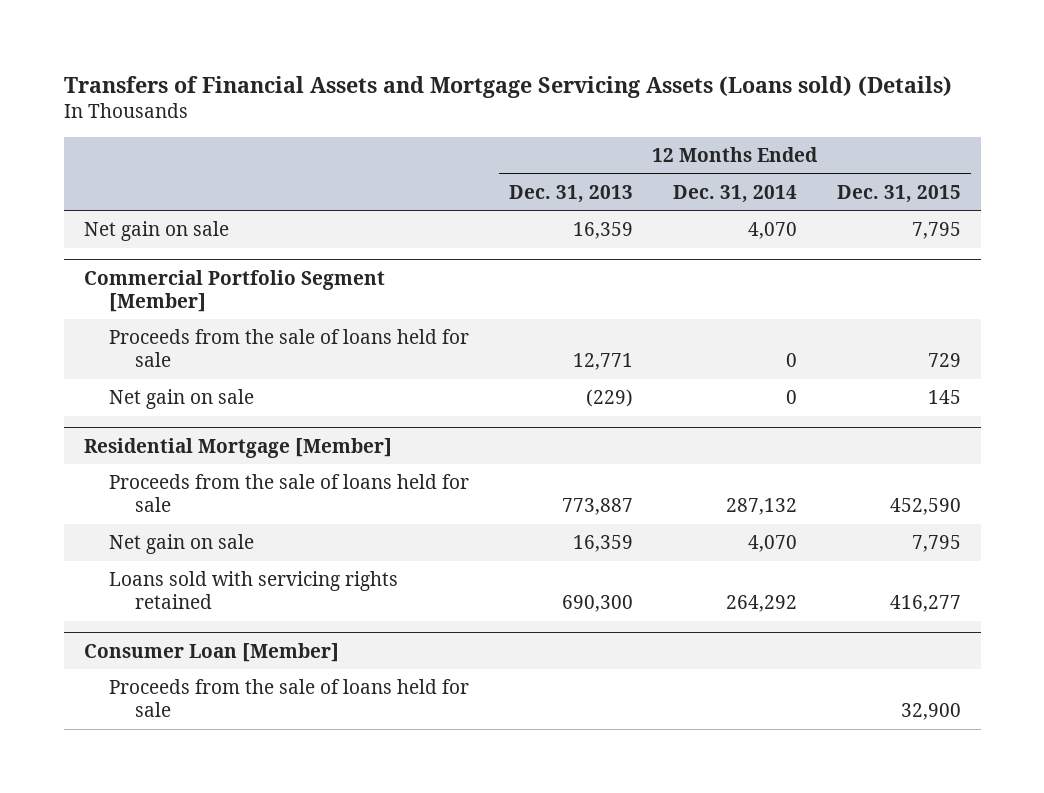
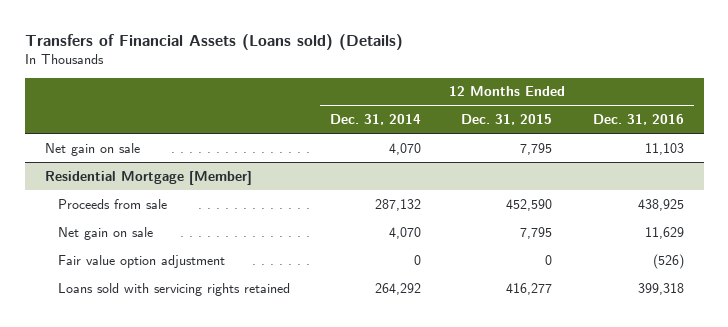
[63,75,952,98] Transfers of Financial Assets and Mortgage Servicing Assets (Loans sold) (Details) -> [24,33,403,50] Transfers of Financial Assets (Loans sold) (Details)
[509,184,634,203] Dec. 31, 2013 -> none
none -> [592,114,684,126] Dec. 31, 2016
[83,269,385,313] Commercial Portfolio Segment [Member] -> none
[109,329,470,368] Proceeds from the sale of loans held for sale -> none
[109,389,255,410] Net gain on sale -> none
[109,474,470,513] Proceeds from the sale of loans held for sale -> [57,198,167,209] Proceeds from sale
none -> [57,254,225,268] Fair value option adjustment
[83,642,339,662] Consumer Loan [Member] -> none
[109,679,470,718] Proceeds from the sale of loans held for sale -> none

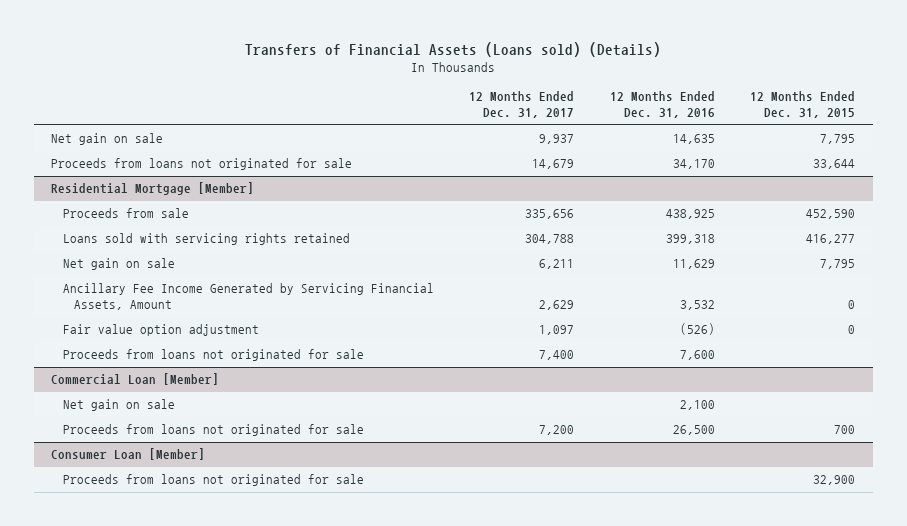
[329,114,421,126] Dec. 31, 2014 -> none
none -> [469,91,575,119] 12 Months Ended Dec. 31, 2017
[644,142,684,155] 11,103 -> [672,134,715,145] 14,635
none -> [51,158,353,171] Proceeds from loans not originated for sale
[57,282,290,296] Loans sold with servicing rights retained -> [62,233,350,246] Loans sold with servicing rights retained
none -> [62,283,434,311] Ancillary Fee Income Generated by Servicing Financial Assets, Amount
none -> [62,349,364,362] Proceeds from loans not originated for sale
none -> [51,373,220,386] Commercial Loan [Member]
none -> [62,399,175,412] Net gain on sale
none -> [62,424,364,437] Proceeds from loans not originated for sale
none -> [51,448,206,461] Consumer Loan [Member]
none -> [62,474,364,487] Proceeds from loans not originated for sale

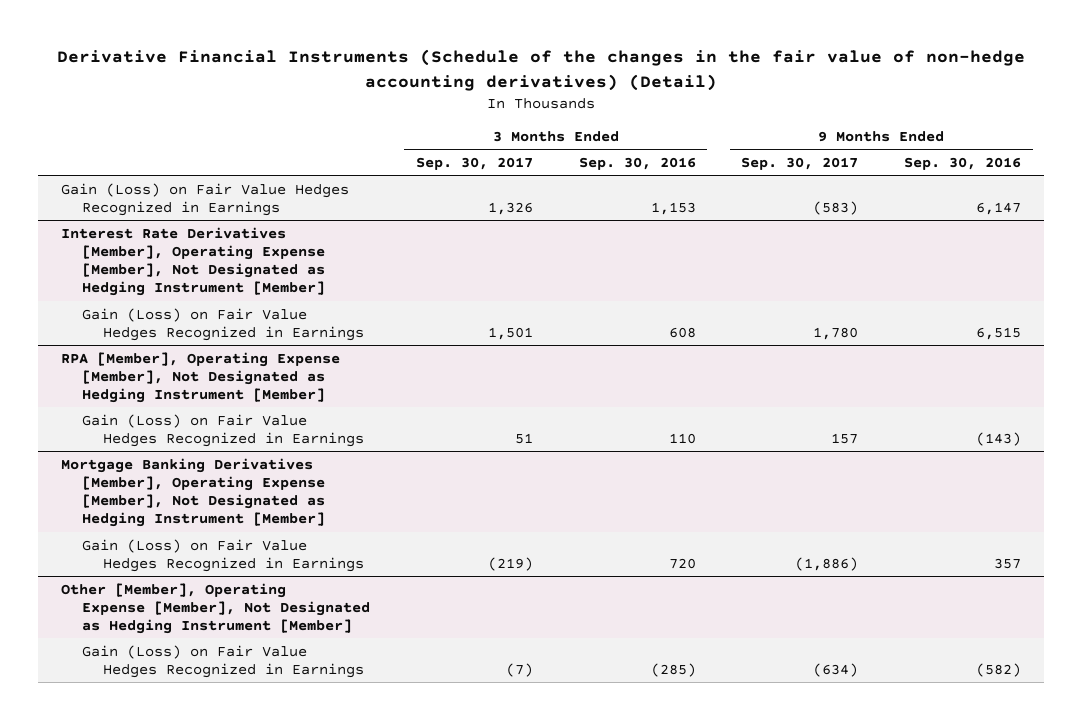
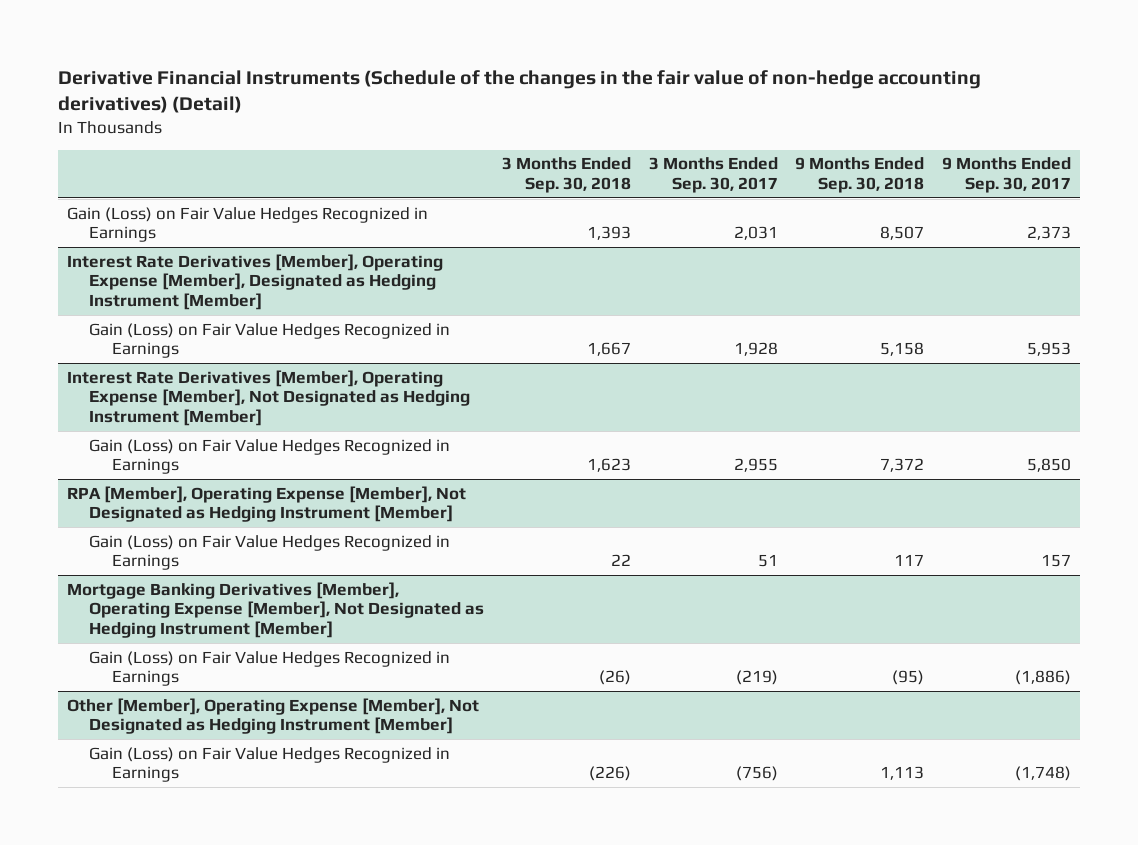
[578,156,696,170] Sep. 30, 2016 -> none
[904,156,1022,170] Sep. 30, 2016 -> none
none -> [501,157,631,194] 3 Months Ended Sep. 30, 2018
none -> [795,157,925,194] 9 Months Ended Sep. 30, 2018
[487,201,533,215] 1,326 -> [733,226,778,241] 2,031
[813,200,859,215] (583) -> [1027,226,1072,241] 2,373
none -> [66,253,443,311] Interest Rate Derivatives [Member], Operating Expense [Member], Designated as Hedging Instrument [Member]
none -> [89,322,451,359] Gain (Loss) on Fair Value Hedges Recognized in Earnings
[487,326,533,340] 1,501 -> [733,458,778,473] 2,955
[813,326,859,340] 1,780 -> [1027,458,1072,473] 5,850
[505,662,533,677] (7) -> [735,766,778,782] (756)
[813,662,859,677] (634) -> [1015,766,1072,782] (1,748)

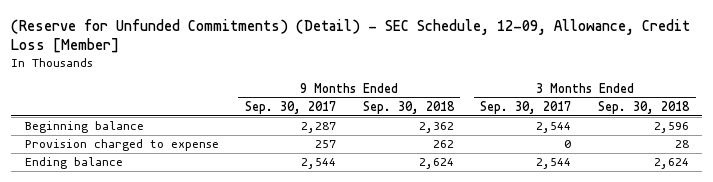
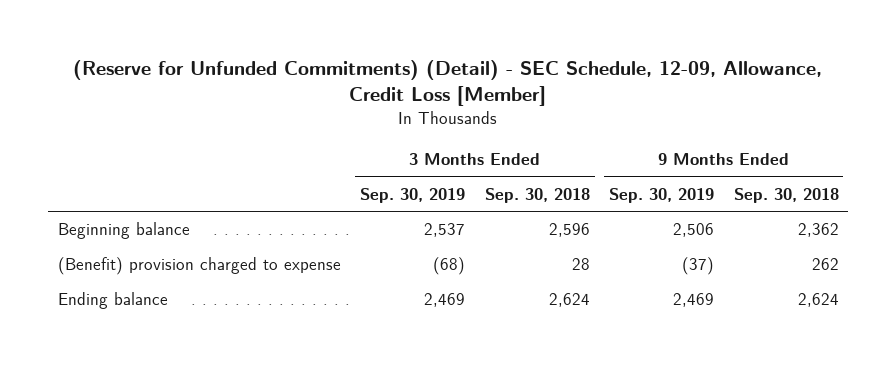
[245,101,337,115] Sep. 30, 2017 -> none
[480,101,572,115] Sep. 30, 2017 -> none
none -> [360,187,466,203] Sep. 30, 2019
none -> [609,187,715,203] Sep. 30, 2019
[24,139,219,152] Provision charged to expense -> [57,257,341,276] (Benefit) provision charged to expense

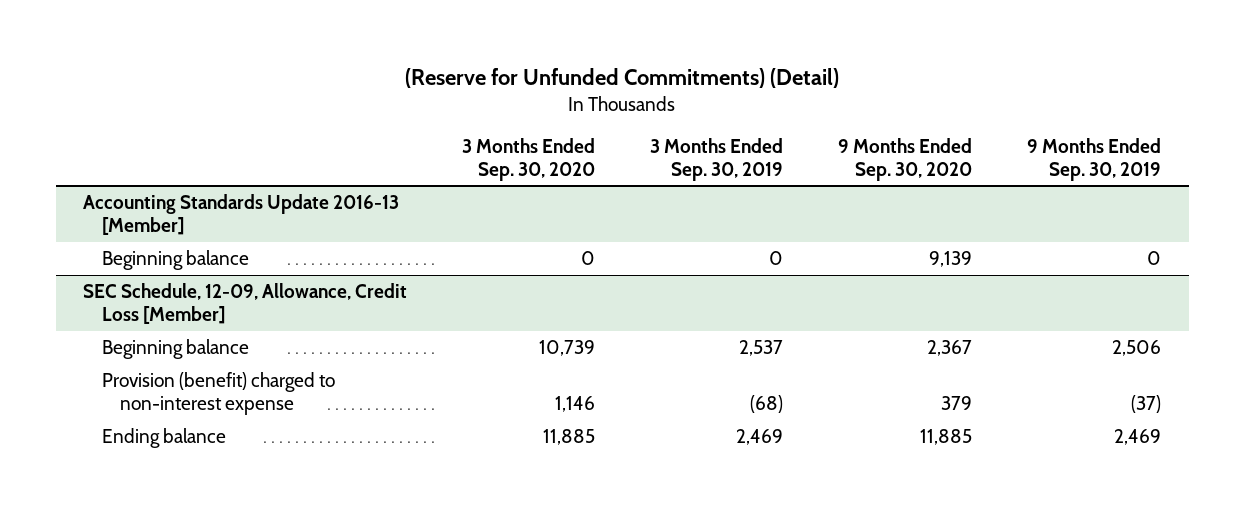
[73,59,823,107] (Reserve for Unfunded Commitments) (Detail) - SEC Schedule, 12-09, Allowance, Credit Loss [Member] -> [405,68,840,89] (Reserve for Unfunded Commitments) (Detail)
[484,187,590,203] Sep. 30, 2018 -> none
[733,187,839,203] Sep. 30, 2018 -> none
none -> [462,137,596,181] 3 Months Ended Sep. 30, 2020
none -> [838,137,973,181] 9 Months Ended Sep. 30, 2020
none -> [83,194,400,236] Accounting Standards Update 2016-13 [Member]
none -> [101,250,249,271] Beginning balance
none -> [83,283,408,325] SEC Schedule, 12-09, Allowance, Credit Loss [Member]
[57,257,341,276] (Benefit) provision charged to expense -> [101,372,335,416] Provision (benefit) charged to non-interest expense

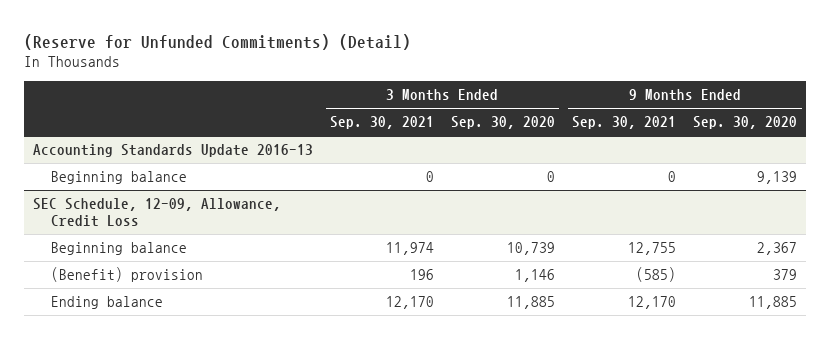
[650,137,784,181] 3 Months Ended Sep. 30, 2019 -> none
[1027,137,1162,181] 9 Months Ended Sep. 30, 2019 -> none
none -> [329,116,434,130] Sep. 30, 2021
none -> [572,116,677,130] Sep. 30, 2021
[83,194,400,236] Accounting Standards Update 2016-13 [Member] -> [32,144,313,158] Accounting Standards Update 2016-13
[83,283,408,325] SEC Schedule, 12-09, Allowance, Credit Loss [Member] -> [32,198,281,228] SEC Schedule, 12-09, Allowance, Credit Loss
[101,372,335,416] Provision (benefit) charged to non-interest expense -> [50,267,203,283] (Benefit) provision

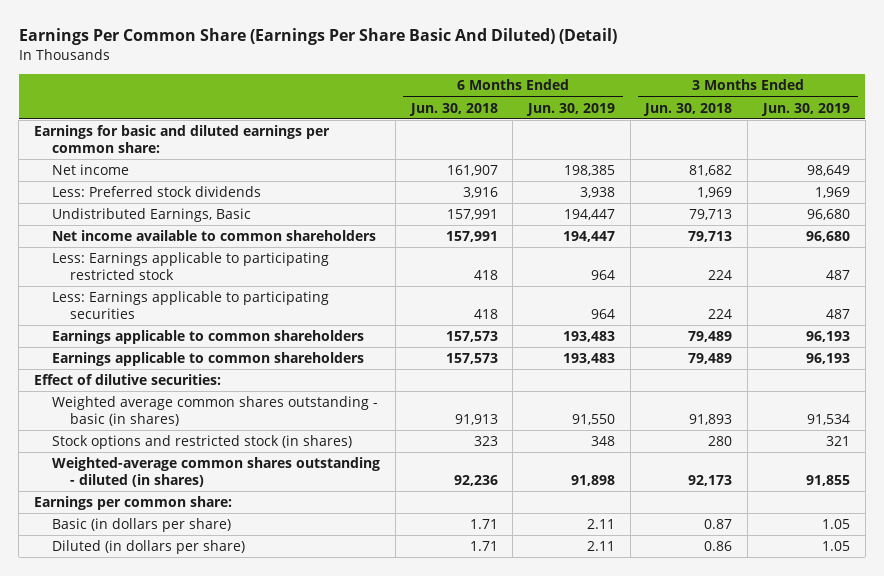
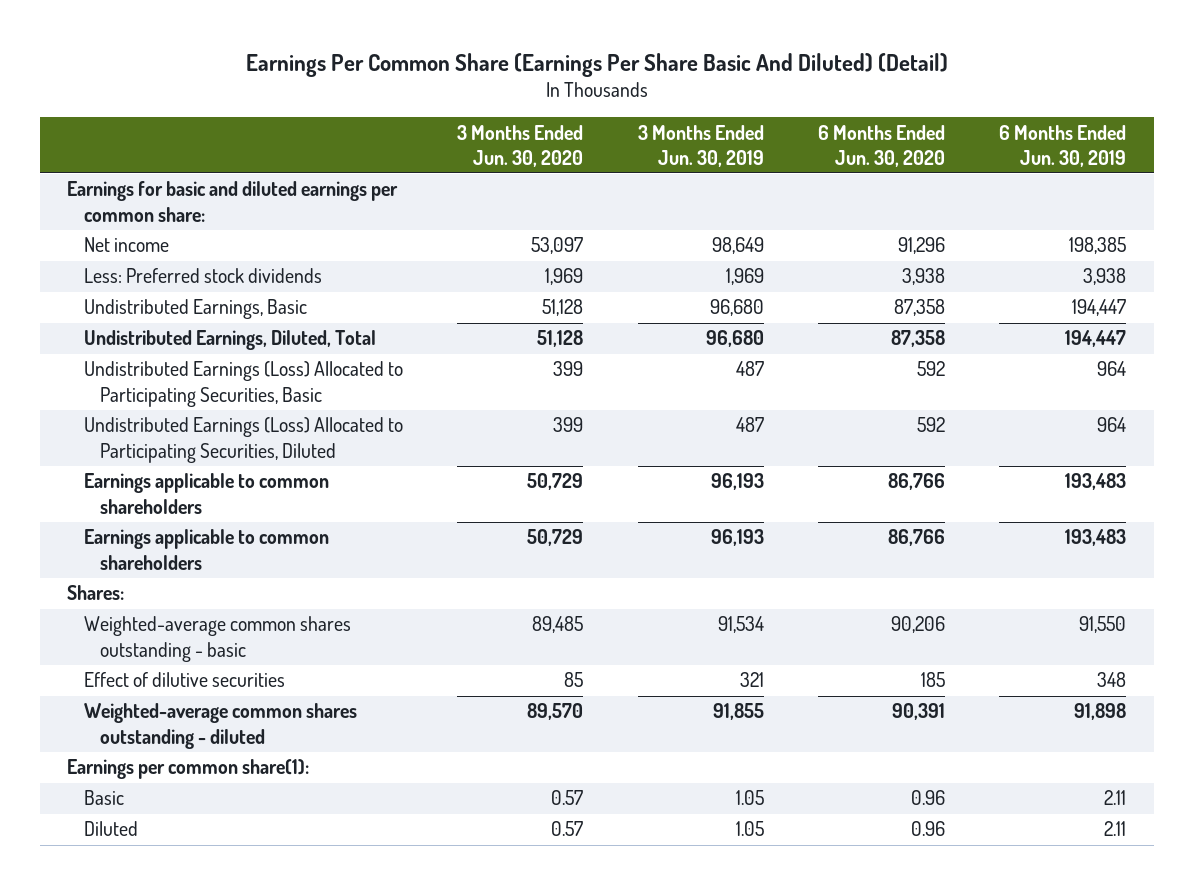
[408,102,498,116] Jun. 30, 2018 -> none
[643,102,733,116] Jun. 30, 2018 -> none
none -> [457,124,584,167] 3 Months Ended Jun. 30, 2020
none -> [818,124,946,167] 6 Months Ended Jun. 30, 2020
[52,230,377,242] Net income available to common shareholders -> [83,330,376,351] Undistributed Earnings, Diluted, Total
[52,252,330,280] Less: Earnings applicable to participating restricted stock -> [83,361,403,407] Undistributed Earnings (Loss) Allocated to Participating Securities, Basic
[52,291,330,319] Less: Earnings applicable to participating securities -> [83,417,403,463] Undistributed Earnings (Loss) Allocated to Participating Securities, Diluted
[34,374,222,386] Effect of dilutive securities: -> none
none -> [67,585,125,601] Shares:
[52,396,379,426] Weighted average common shares outstanding - basic (in shares) -> [83,616,351,662] Weighted-average common shares outstanding - basic
[52,435,353,450] Stock options and restricted stock (in shares) -> [83,672,285,688] Effect of dilutive securities
[52,457,381,487] Weighted-average common shares outstanding - diluted (in shares) -> [83,703,357,749] Weighted-average common shares outstanding - diluted
[34,496,233,511] Earnings per common share: -> [67,759,310,780] Earnings per common share(1):
[52,518,232,533] Basic (in dollars per share) -> [83,790,124,806] Basic
[52,540,246,555] Diluted (in dollars per share) -> [83,821,138,837] Diluted

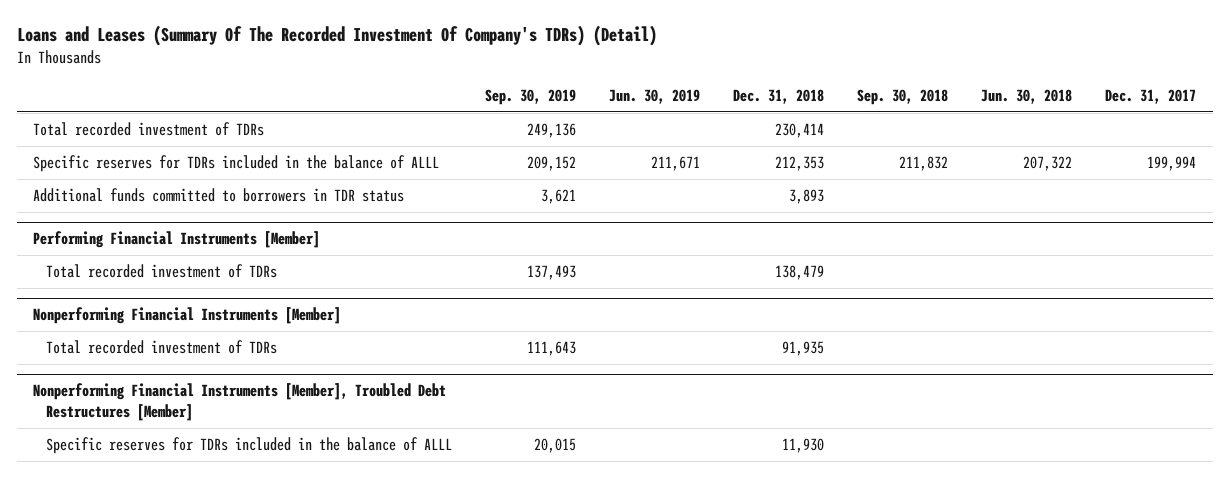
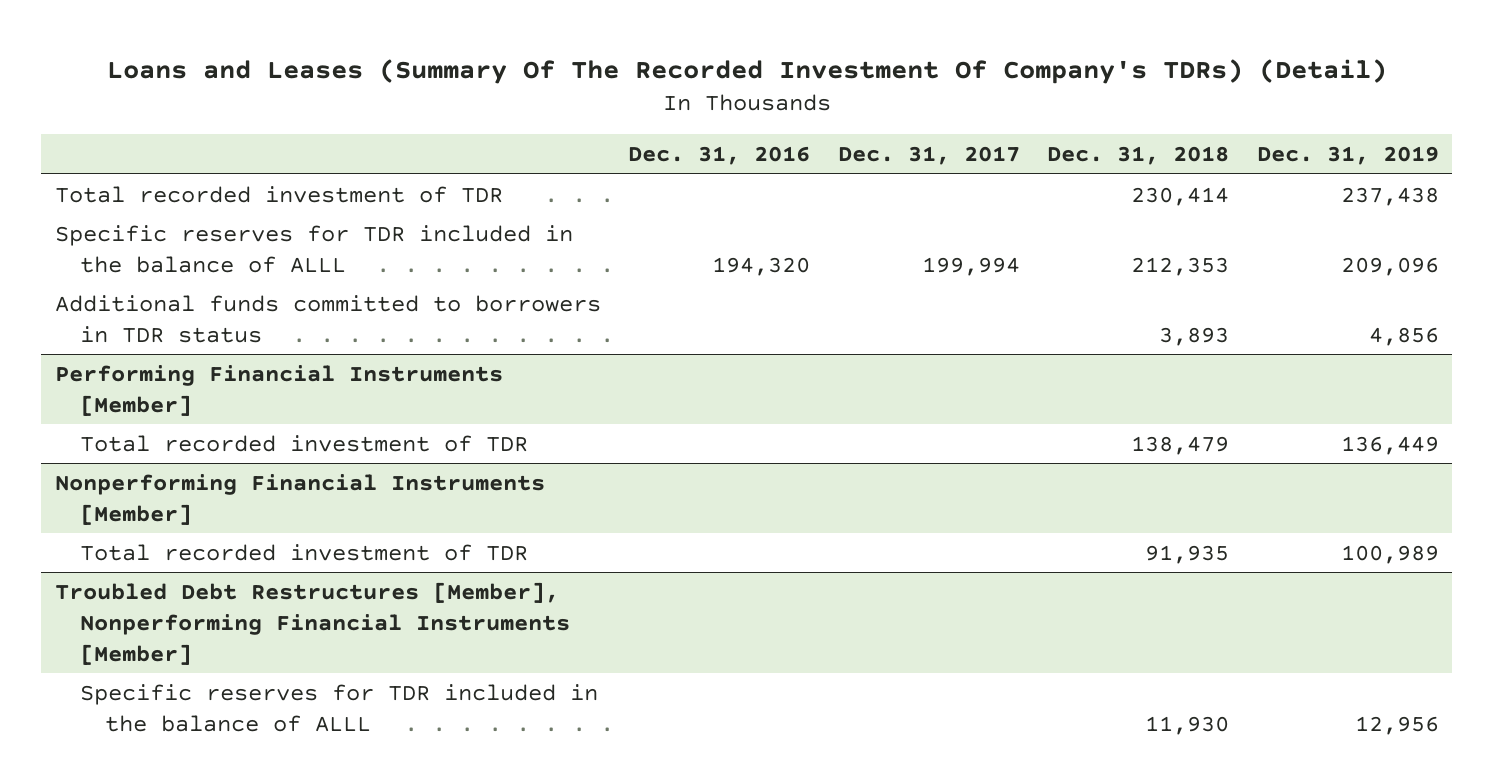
[485,88,577,105] Sep. 30, 2019 -> none
[609,88,701,104] Jun. 30, 2019 -> none
[857,88,949,105] Sep. 30, 2018 -> none
[981,88,1073,104] Jun. 30, 2018 -> none
none -> [628,146,811,166] Dec. 31, 2016
none -> [1256,146,1439,166] Dec. 31, 2019
[33,122,265,137] Total recorded investment of TDRs -> [54,185,503,203] Total recorded investment of TDR
[33,155,440,173] Specific reserves for TDRs included in the balance of ALLL -> [54,224,573,273] Specific reserves for TDR included in the balance of ALLL
[45,264,277,279] Total recorded investment of TDRs -> [79,434,528,452] Total recorded investment of TDR
[45,340,277,355] Total recorded investment of TDRs -> [79,543,528,561] Total recorded investment of TDR
[33,383,447,421] Nonperforming Financial Instruments [Member], Troubled Debt Restructures [Member] -> [54,581,570,665] Troubled Debt Restructures [Member], Nonperforming Financial Instruments [Member]
[45,437,452,455] Specific reserves for TDRs included in the balance of ALLL -> [79,683,598,732] Specific reserves for TDR included in the balance of ALLL

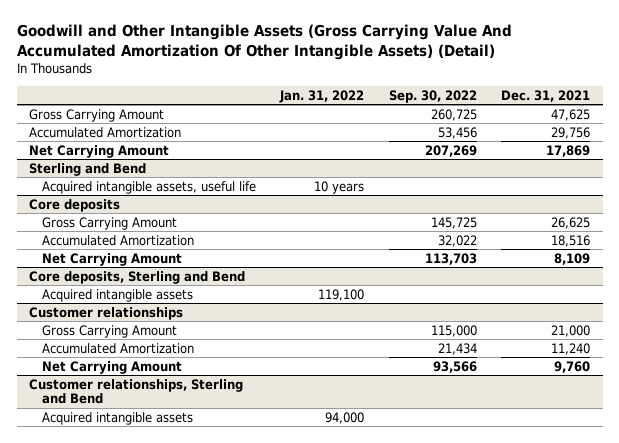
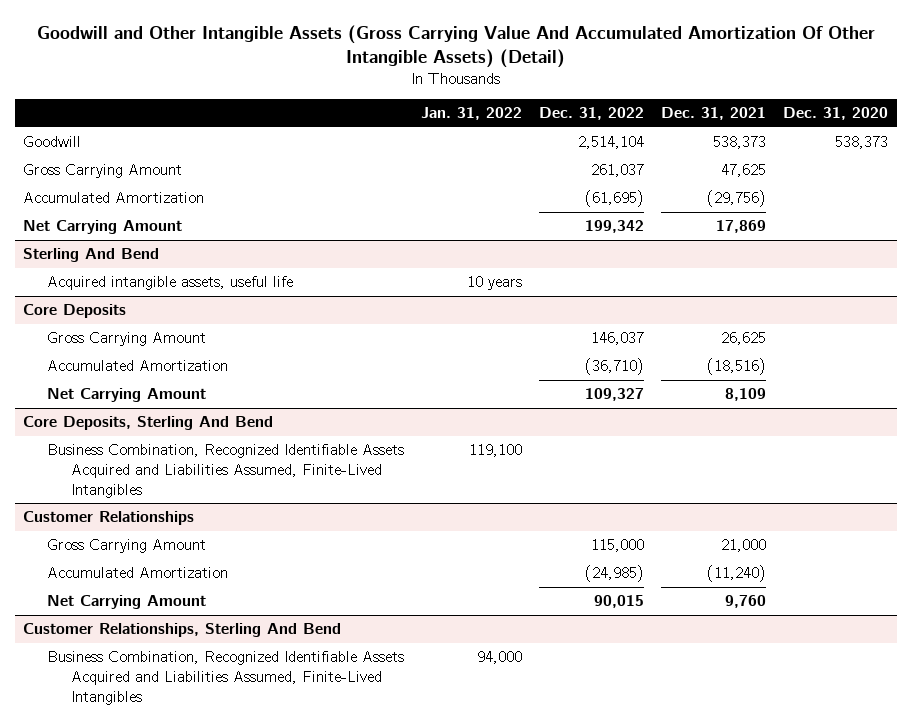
[388,89,477,103] Sep. 30, 2022 -> none
none -> [539,107,645,121] Dec. 31, 2022
none -> [783,107,889,121] Dec. 31, 2020
none -> [23,136,82,148] Goodwill
[551,126,591,139] 29,756 -> [707,190,767,208] (29,756)
[28,162,146,176] Sterling and Bend -> [23,248,160,263] Sterling And Bend
[28,198,120,212] Core deposits -> [23,304,127,319] Core Deposits
[551,234,591,247] 18,516 -> [707,358,767,376] (18,516)
[28,270,245,284] Core deposits, Sterling and Bend -> [23,416,274,431] Core Deposits, Sterling And Bend
[41,288,193,302] Acquired intangible assets -> [47,444,405,498] Business Combination, Recognized Identifiable Assets Acquired and Liabilities Assumed, Finite-Lived Intangibles
[28,306,183,320] Customer relationships -> [23,511,195,526] Customer Relationships
[551,342,591,355] 11,240 -> [707,565,767,583] (11,240)
[28,378,243,405] Customer relationships, Sterling and Bend -> [23,623,342,638] Customer Relationships, Sterling And Bend
[41,411,193,425] Acquired intangible assets -> [47,651,405,705] Business Combination, Recognized Identifiable Assets Acquired and Liabilities Assumed, Finite-Lived Intangibles

